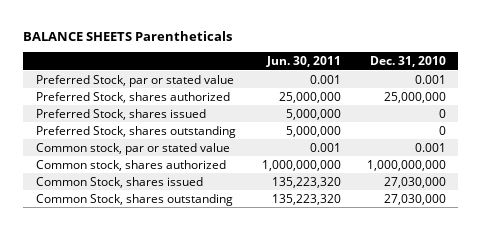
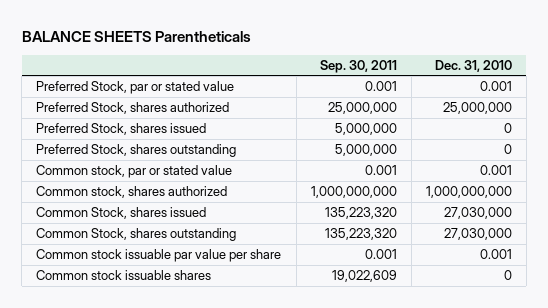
[265,56,341,68] Jun. 30, 2011 -> none
none -> [319,59,397,73] Sep. 30, 2011
none -> [36,249,282,263] Common stock issuable par value per share
none -> [36,270,212,281] Common stock issuable shares

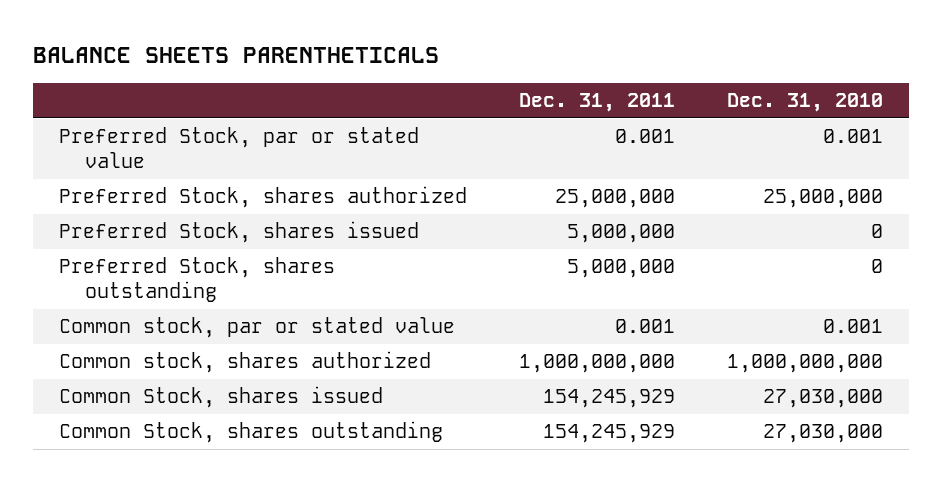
[21,30,251,42] BALANCE SHEETS Parentheticals -> [32,47,439,64] BALANCE SHEETS PARENTHETICALS
[319,59,397,73] Sep. 30, 2011 -> none
none -> [518,93,675,113] Dec. 31, 2011
[36,249,282,263] Common stock issuable par value per share -> none
[36,270,212,281] Common stock issuable shares -> none

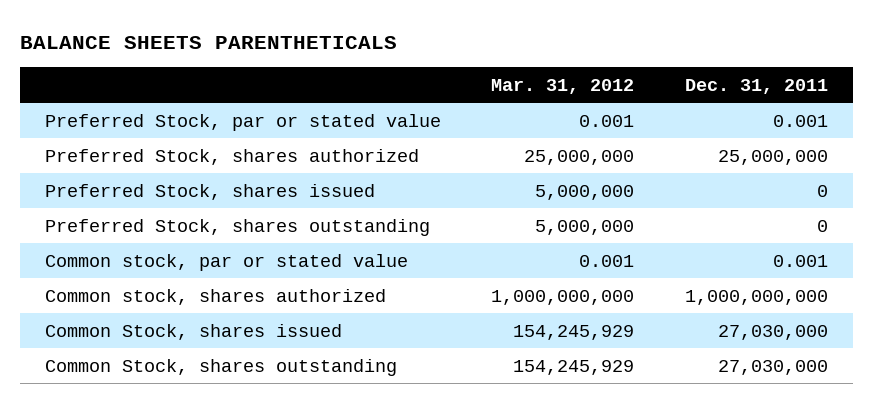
[726,93,883,113] Dec. 31, 2010 -> none
none -> [491,78,635,94] Mar. 31, 2012
[566,224,675,244] 5,000,000 -> [816,184,828,197] 0
[566,259,675,279] 5,000,000 -> [816,219,828,232] 0
[542,389,675,409] 154,245,929 -> [717,324,828,340] 27,030,000
[542,424,675,444] 154,245,929 -> [717,359,828,375] 27,030,000

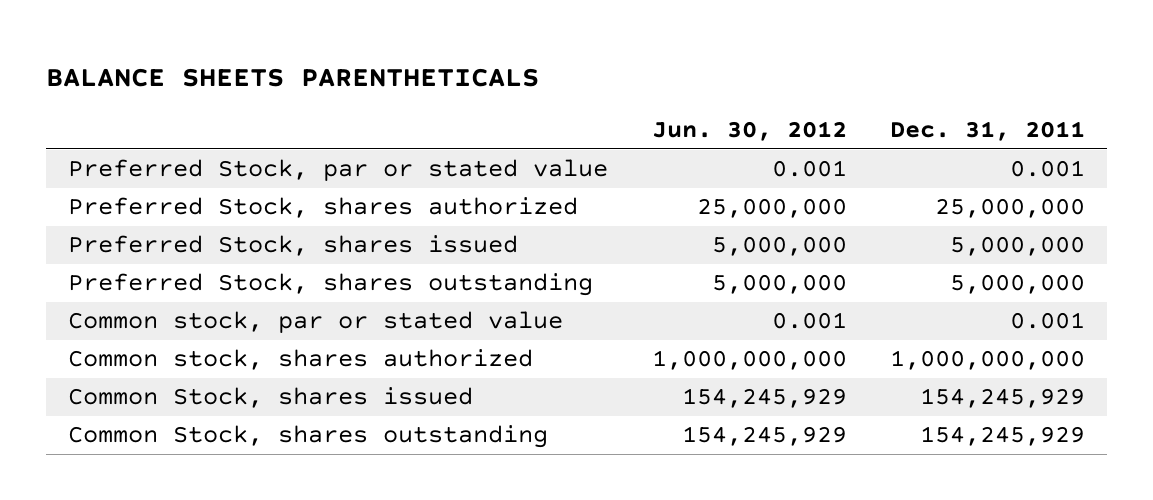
[491,78,635,94] Mar. 31, 2012 -> none
none -> [651,121,847,142] Jun. 30, 2012
[816,184,828,197] 0 -> [949,236,1085,257] 5,000,000
[816,219,828,232] 0 -> [949,274,1085,295] 5,000,000
[717,324,828,340] 27,030,000 -> [919,388,1085,409] 154,245,929
[717,359,828,375] 27,030,000 -> [919,426,1085,447] 154,245,929

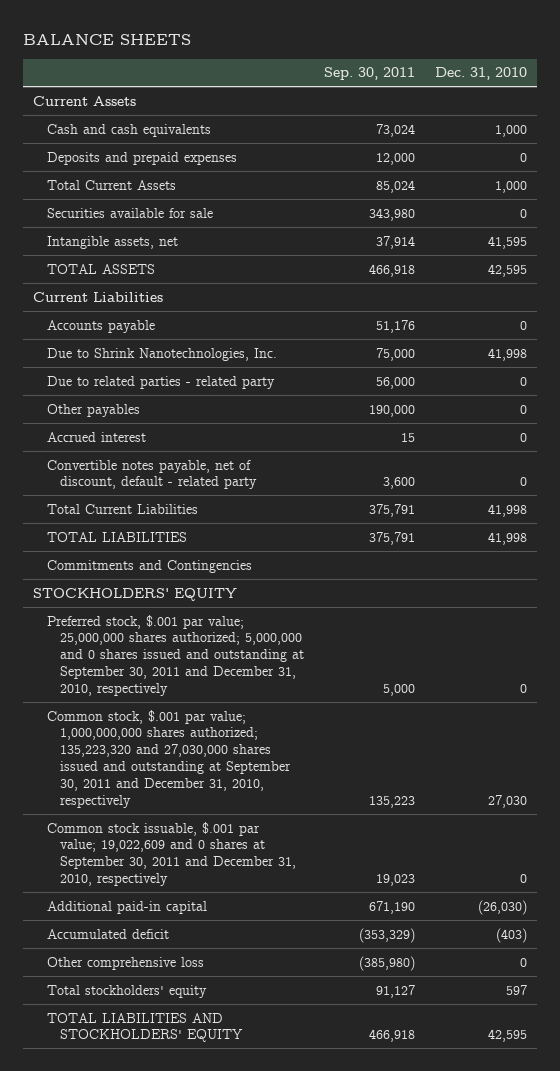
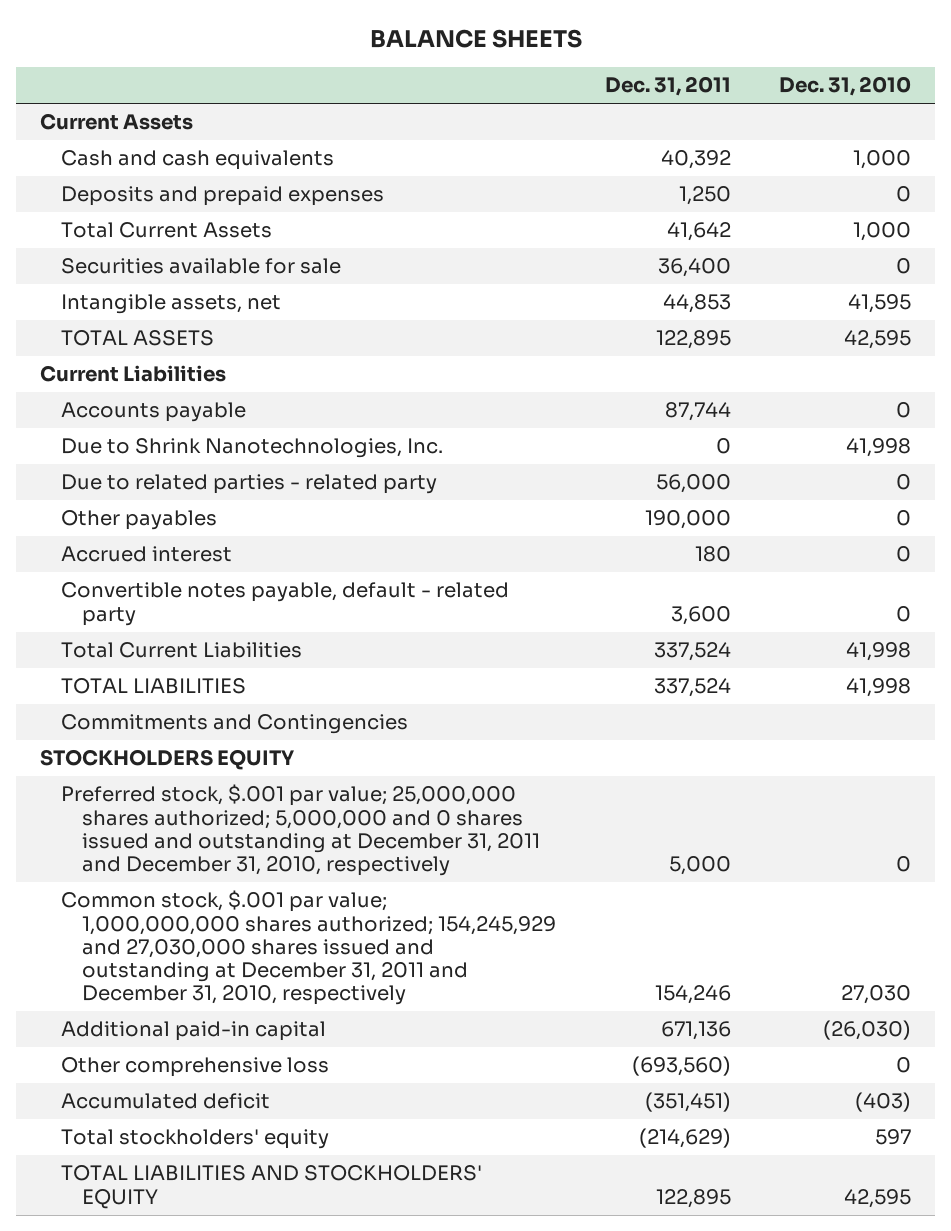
[324,67,416,81] Sep. 30, 2011 -> none
none -> [604,76,731,97] Dec. 31, 2011
[46,459,258,490] Convertible notes payable, net of discount, default - related party -> [61,582,510,626] Convertible notes payable, default - related party
[46,821,297,887] Common stock issuable, $.001 par value; 19,022,609 and 0 shares at September 30, 2011 and December 31, 2010, respectively -> none
[33,587,238,601] STOCKHOLDERS' EQUITY -> [40,749,295,771] STOCKHOLDERS EQUITY
[46,614,305,697] Preferred stock, $.001 par value; 25,000,000 shares authorized; 5,000,000 and 0 shares issued and outstanding at September 30, 2011 and December 31, 2010, respectively -> [61,784,541,877] Preferred stock, $.001 par value; 25,000,000 shares authorized; 5,000,000 and 0 shares issued and outstanding at December 31, 2011 and December 31, 2010, respectively
[46,709,292,808] Common stock, $.001 par value; 1,000,000,000 shares authorized; 135,223,320 and 27,030,000 shares issued and outstanding at September 30, 2011 and December 31, 2010, respectively -> [61,890,557,1006] Common stock, $.001 par value; 1,000,000,000 shares authorized; 154,245,929 and 27,030,000 shares issued and outstanding at December 31, 2011 and December 31, 2010, respectively
[46,928,169,939] Accumulated deficit -> [61,1093,271,1110] Accumulated deficit

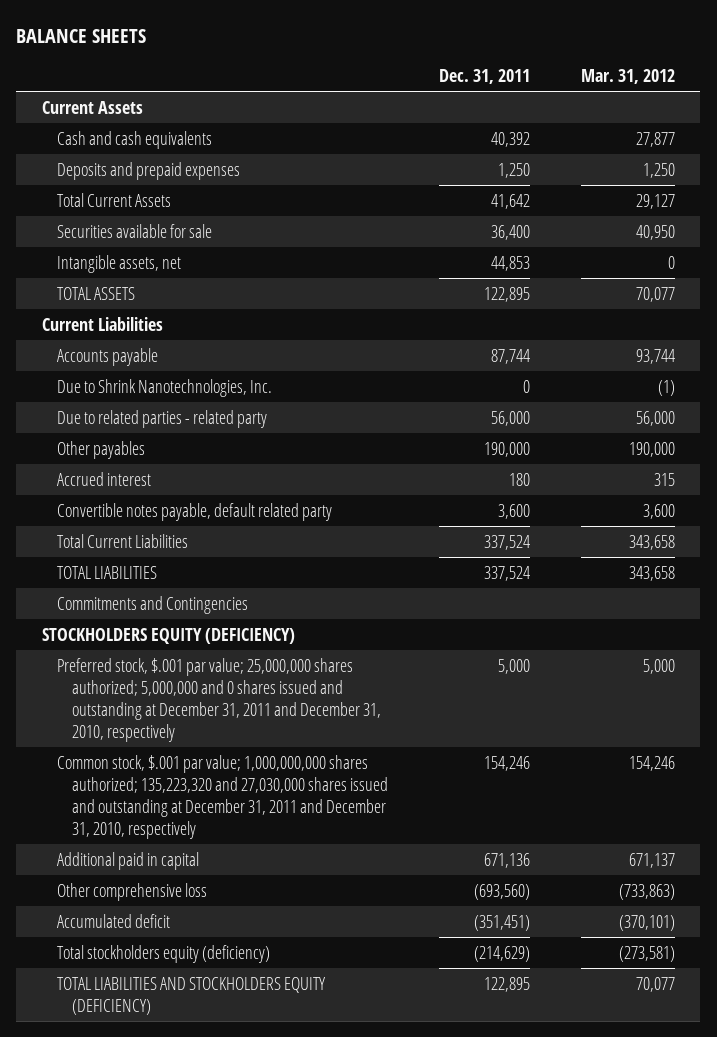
[779,76,912,97] Dec. 31, 2010 -> none
none -> [580,69,675,85] Mar. 31, 2012
[61,582,510,626] Convertible notes payable, default - related party -> [56,502,332,521] Convertible notes payable, default related party
[40,749,295,771] STOCKHOLDERS EQUITY -> [41,627,295,644] STOCKHOLDERS EQUITY (DEFICIENCY)
[61,890,557,1006] Common stock, $.001 par value; 1,000,000,000 shares authorized; 154,245,929 and 27,030,000 shares issued and outstanding at December 31, 2011 and December 31, 2010, respectively -> [56,754,388,839] Common stock, $.001 par value; 1,000,000,000 shares authorized; 135,223,320 and 27,030,000 shares issued and outstanding at December 31, 2011 and December 31, 2010, respectively
[61,1021,327,1042] Additional paid-in capital -> [56,851,199,870] Additional paid in capital
[61,1129,330,1150] Total stockholders' equity -> [56,944,270,963] Total stockholders equity (deficiency)
[61,1165,483,1209] TOTAL LIABILITIES AND STOCKHOLDERS' EQUITY -> [56,976,326,1015] TOTAL LIABILITIES AND STOCKHOLDERS EQUITY (DEFICIENCY)

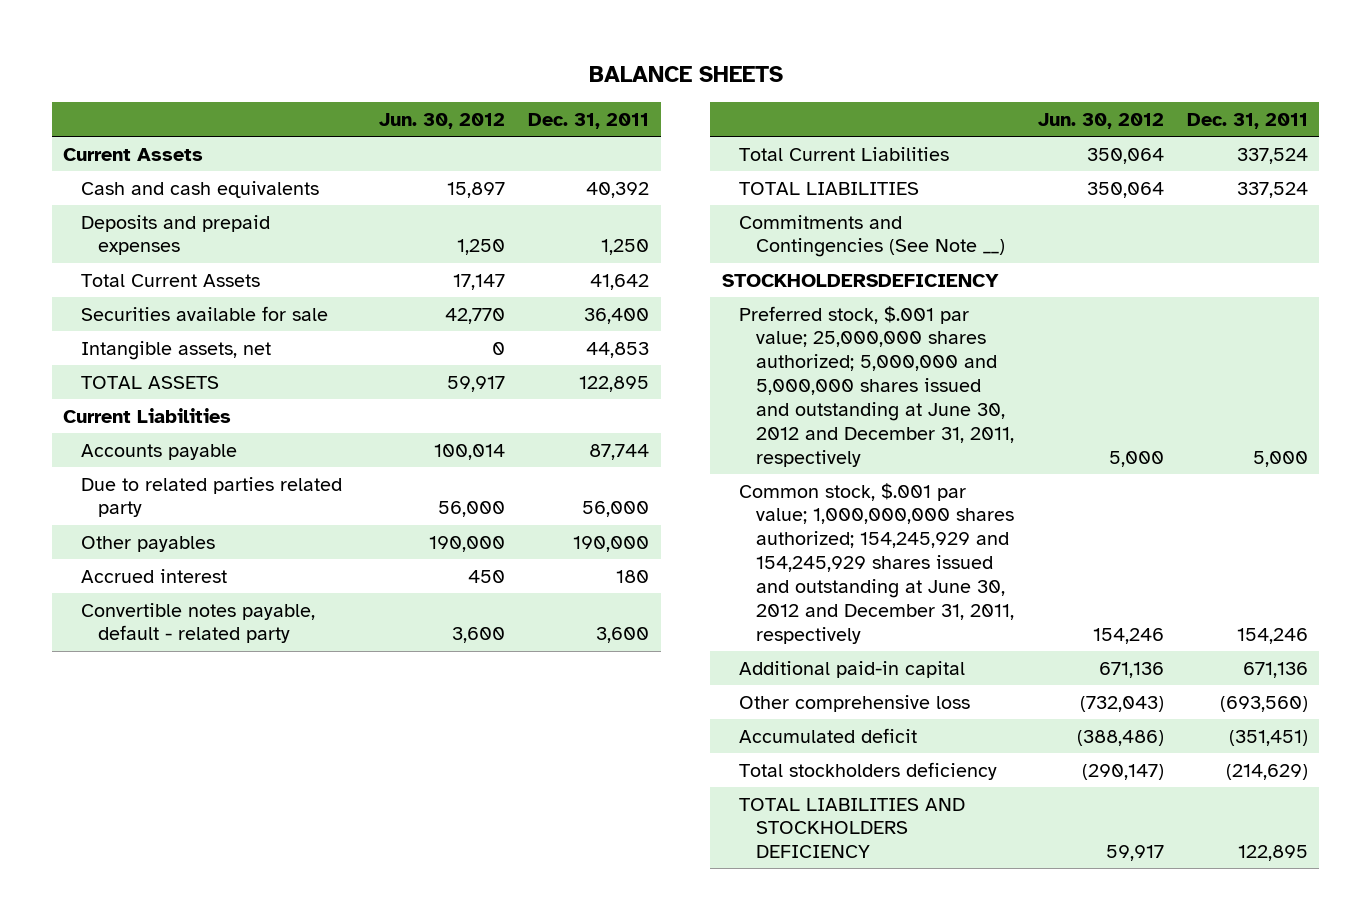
[580,69,675,85] Mar. 31, 2012 -> none
none -> [379,112,506,129] Jun. 30, 2012
[56,378,272,397] Due to Shrink Nanotechnologies, Inc. -> none
[56,409,267,428] Due to related parties - related party -> [80,476,342,518] Due to related parties related party
[56,502,332,521] Convertible notes payable, default related party -> [80,602,315,644] Convertible notes payable, default - related party
[56,595,248,614] Commitments and Contingencies -> [739,214,1006,258] Commitments and Contingencies (See Note __)
[41,627,295,644] STOCKHOLDERS EQUITY (DEFICIENCY) -> [721,273,999,287] STOCKHOLDERSDEFICIENCY
[56,657,381,742] Preferred stock, $.001 par value; 25,000,000 shares authorized; 5,000,000 and 0 shares issued and outstanding at December 31, 2011 and December 31, 2010, respectively -> [739,305,1015,467] Preferred stock, $.001 par value; 25,000,000 shares authorized; 5,000,000 and 5,000,000 shares issued and outstanding at June 30, 2012 and December 31, 2011, respectively
[56,754,388,839] Common stock, $.001 par value; 1,000,000,000 shares authorized; 135,223,320 and 27,030,000 shares issued and outstanding at December 31, 2011 and December 31, 2010, respectively -> [739,482,1015,644] Common stock, $.001 par value; 1,000,000,000 shares authorized; 154,245,929 and 154,245,929 shares issued and outstanding at June 30, 2012 and December 31, 2011, respectively
[56,851,199,870] Additional paid in capital -> [739,660,966,678] Additional paid-in capital
[56,944,270,963] Total stockholders equity (deficiency) -> [739,761,998,780] Total stockholders deficiency
[56,976,326,1015] TOTAL LIABILITIES AND STOCKHOLDERS EQUITY (DEFICIENCY) -> [739,797,966,859] TOTAL LIABILITIES AND STOCKHOLDERS DEFICIENCY

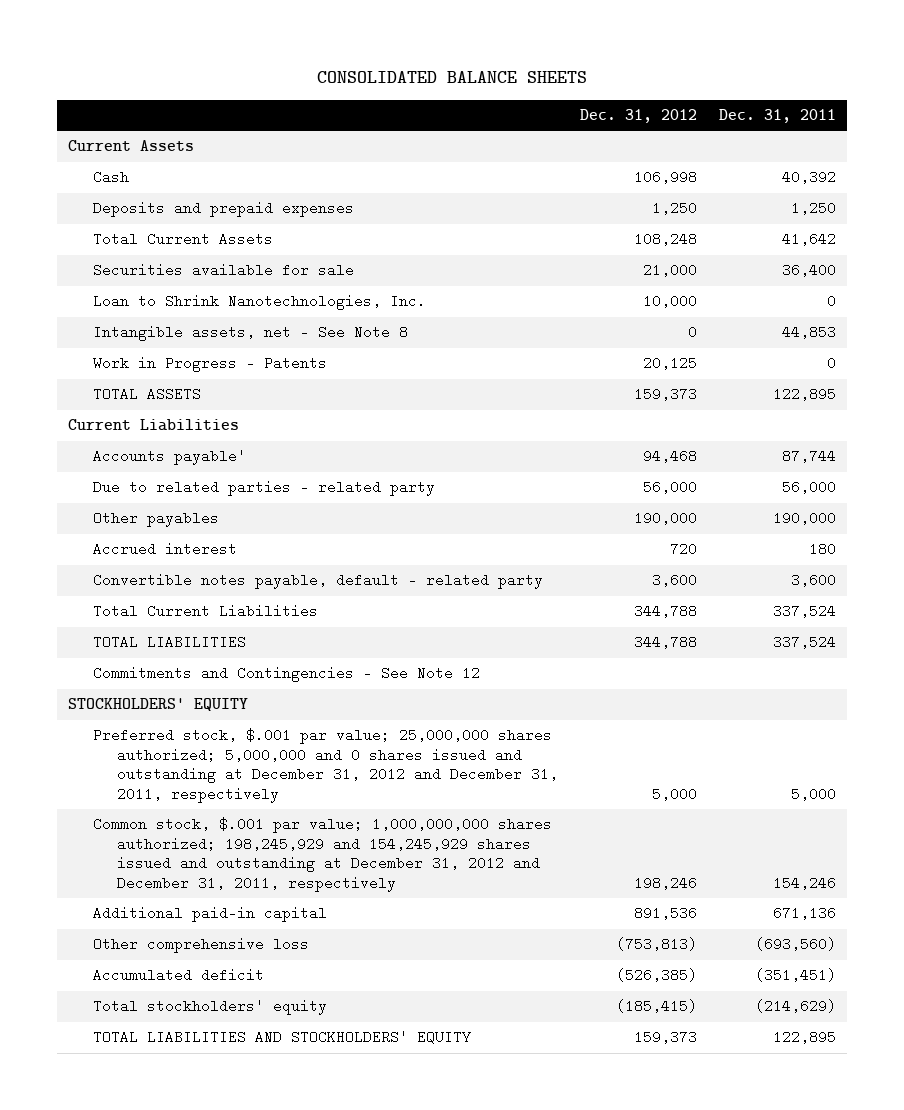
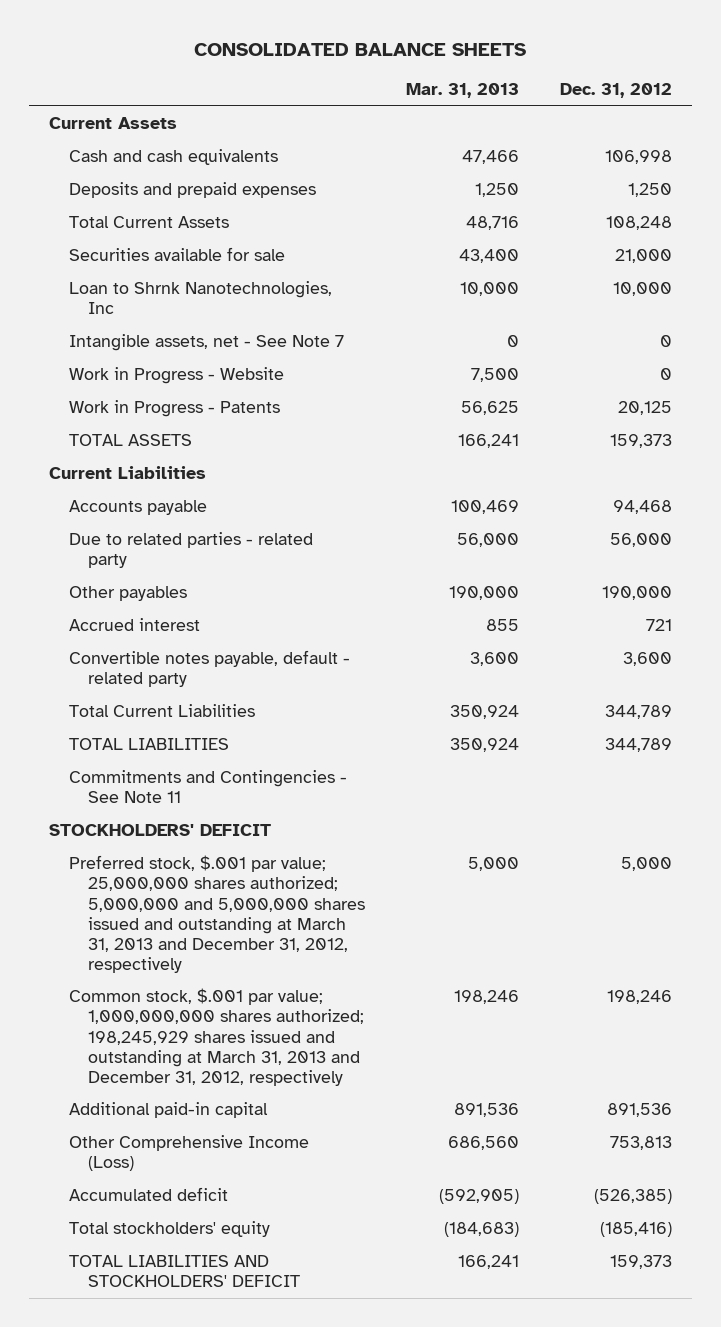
[718,109,836,124] Dec. 31, 2011 -> none
none -> [405,83,519,99] Mar. 31, 2013
[92,170,129,185] Cash -> [68,149,278,166] Cash and cash equivalents
[92,294,426,311] Loan to Shrink Nanotechnologies, Inc. -> [68,281,332,315] Loan to Shrnk Nanotechnologies, Inc
[92,325,408,342] Intangible assets, net - See Note 8 -> [68,334,344,352] Intangible assets, net - See Note 7
none -> [68,367,284,385] Work in Progress - Website
[92,449,246,466] Accounts payable' -> [68,500,207,516] Accounts payable
[669,542,697,557] 720 -> [645,619,672,632] 721
[633,604,697,619] 344,788 -> [604,705,672,720] 344,789
[633,635,697,650] 344,788 -> [604,738,672,753] 344,789
[92,666,480,683] Commitments and Contingencies - See Note 12 -> [68,770,347,804] Commitments and Contingencies - See Note 11
[68,698,249,712] STOCKHOLDERS' EQUITY -> [49,824,272,837] STOCKHOLDERS' DEFICIT
[92,728,558,803] Preferred stock, $.001 par value; 25,000,000 shares authorized; 5,000,000 and 0 shares issued and outstanding at December 31, 2012 and December 31, 2011, respectively -> [68,855,365,974] Preferred stock, $.001 par value; 25,000,000 shares authorized; 5,000,000 and 5,000,000 shares issued and outstanding at March 31, 2013 and December 31, 2012, respectively
[92,817,552,892] Common stock, $.001 par value; 1,000,000,000 shares authorized; 198,245,929 and 154,245,929 shares issued and outstanding at December 31, 2012 and December 31, 2011, respectively -> [68,988,364,1086] Common stock, $.001 par value; 1,000,000,000 shares authorized; 198,245,929 shares issued and outstanding at March 31, 2013 and December 31, 2012, respectively
[92,937,309,954] Other comprehensive loss -> [68,1135,309,1172] Other Comprehensive Income (Loss)
[615,937,697,952] (753,813) -> [609,1136,672,1151] 753,813
[615,999,697,1014] (185,415) -> [599,1222,672,1238] (185,416)
[92,1030,471,1045] TOTAL LIABILITIES AND STOCKHOLDERS' EQUITY -> [68,1255,300,1288] TOTAL LIABILITIES AND STOCKHOLDERS' DEFICIT

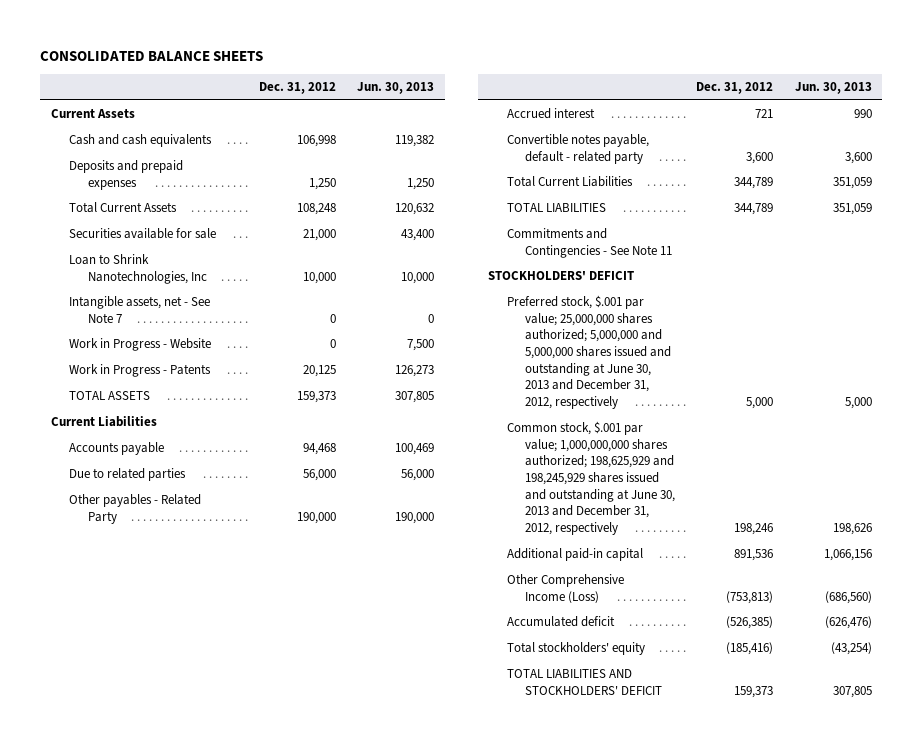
[405,83,519,99] Mar. 31, 2013 -> none
none -> [357,82,435,95] Jun. 30, 2013
[68,281,332,315] Loan to Shrnk Nanotechnologies, Inc -> [69,254,207,284] Loan to Shrink Nanotechnologies, Inc
[68,532,313,569] Due to related parties - related party -> [69,468,187,482] Due to related parties
[68,586,187,602] Other payables -> [69,494,202,524] Other payables - Related Party
[68,855,365,974] Preferred stock, $.001 par value; 25,000,000 shares authorized; 5,000,000 and 5,000,000 shares issued and outstanding at March 31, 2013 and December 31, 2012, respectively -> [506,295,672,410] Preferred stock, $.001 par value; 25,000,000 shares authorized; 5,000,000 and 5,000,000 shares issued and outstanding at June 30, 2013 and December 31, 2012, respectively
[68,988,364,1086] Common stock, $.001 par value; 1,000,000,000 shares authorized; 198,245,929 shares issued and outstanding at March 31, 2013 and December 31, 2012, respectively -> [506,421,676,536] Common stock, $.001 par value; 1,000,000,000 shares authorized; 198,625,929 and 198,245,929 shares issued and outstanding at June 30, 2013 and December 31, 2012, respectively
[609,1136,672,1151] 753,813 -> [726,590,774,604] (753,813)

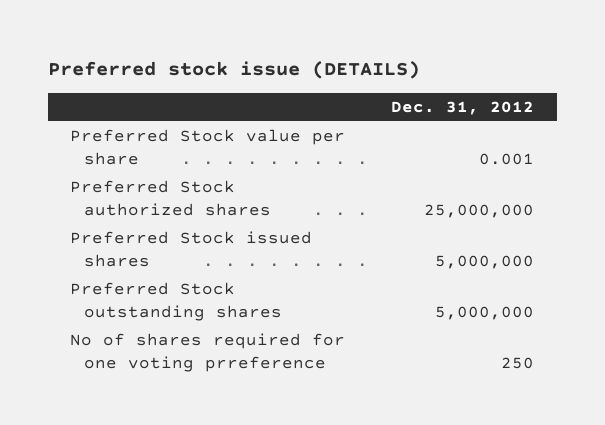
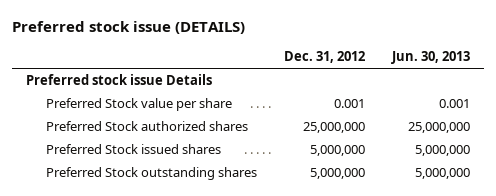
none -> [391,51,471,65] Jun. 30, 2013
none -> [25,74,212,86] Preferred stock issue Details
[70,333,346,372] No of shares required for one voting prreference -> none

